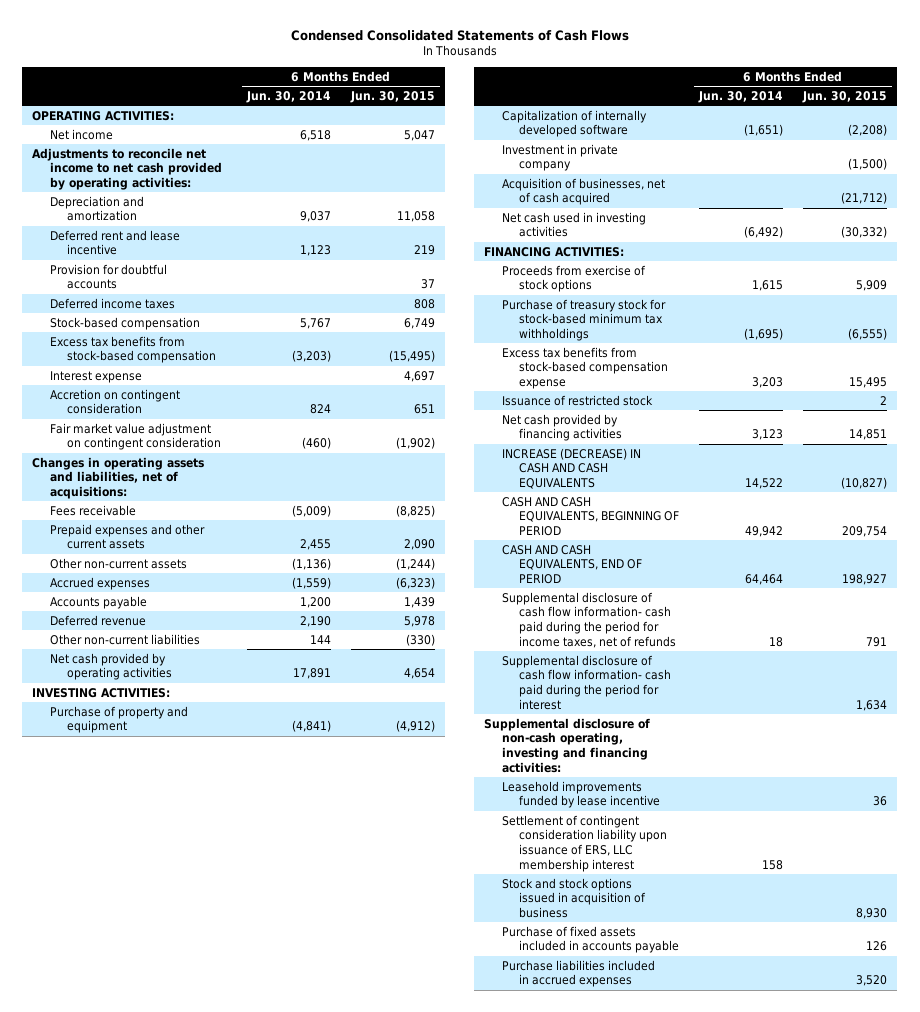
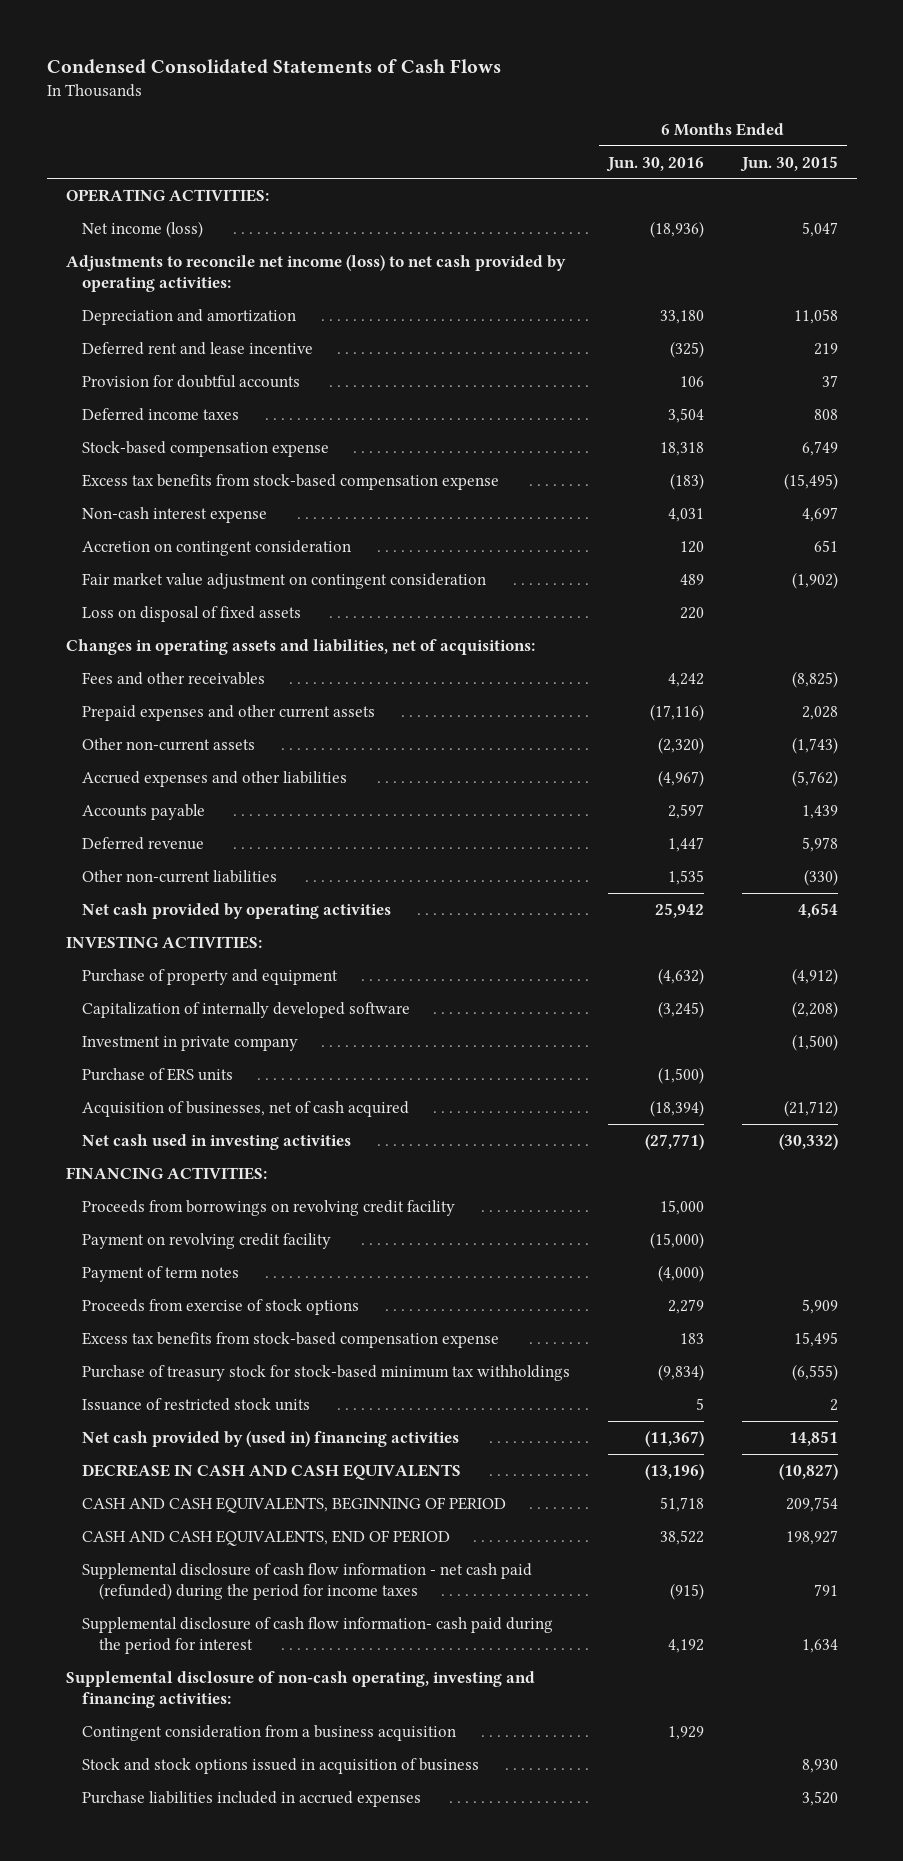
[246,90,332,103] Jun. 30, 2014 -> none
none -> [606,156,705,172] Jun. 30, 2016
[49,128,113,140] Net income -> [82,220,204,238] Net income (loss)
[32,147,222,191] Adjustments to reconcile net income to net cash provided by operating activities: -> [65,254,566,293] Adjustments to reconcile net income (loss) to net cash provided by operating activities:
[49,316,200,330] Stock-based compensation -> [82,440,330,457] Stock-based compensation expense
[49,335,217,364] Excess tax benefits from stock-based compensation -> [82,473,500,490] Excess tax benefits from stock-based compensation expense
[49,370,142,383] Interest expense -> [82,506,268,523] Non-cash interest expense
none -> [82,605,302,622] Loss on disposal of fixed assets
[49,504,136,516] Fees receivable -> [82,671,266,685] Fees and other receivables
[404,539,436,551] 2,090 -> [801,705,838,720] 2,028
[396,557,436,570] (1,244) -> [791,736,838,754] (1,743)
[49,576,150,590] Accrued expenses -> [82,770,348,787] Accrued expenses and other liabilities
[396,576,436,589] (6,323) -> [791,769,838,787] (5,762)
none -> [82,1067,234,1081] Purchase of ERS units
none -> [82,1199,456,1216] Proceeds from borrowings on revolving credit facility
none -> [82,1232,332,1249] Payment on revolving credit facility
none -> [82,1265,240,1282] Payment of term notes
[501,298,666,342] Purchase of treasury stock for stock-based minimum tax withholdings -> [82,1364,571,1381] Purchase of treasury stock for stock-based minimum tax withholdings
[501,394,653,406] Issuance of restricted stock -> [82,1397,311,1411] Issuance of restricted stock units
[501,413,623,442] Net cash provided by financing activities -> [82,1430,460,1447] Net cash provided by (used in) financing activities
[501,447,641,490] INCREASE (DECREASE) IN CASH AND CASH EQUIVALENTS -> [82,1463,462,1480] DECREASE IN CASH AND CASH EQUIVALENTS
[501,591,677,648] Supplemental disclosure of cash flow information- cash paid during the period for income taxes, net of refunds -> [82,1562,533,1601] Supplemental disclosure of cash flow information - net cash paid (refunded) during the period for income taxes
[501,780,661,809] Leasehold improvements funded by lease incentive -> none
[501,814,668,872] Settlement of contingent consideration liability upon issuance of ERS, LLC membership interest -> none
none -> [82,1724,457,1741] Contingent consideration from a business acquisition
[501,925,680,954] Purchase of fixed assets included in accounts payable -> none

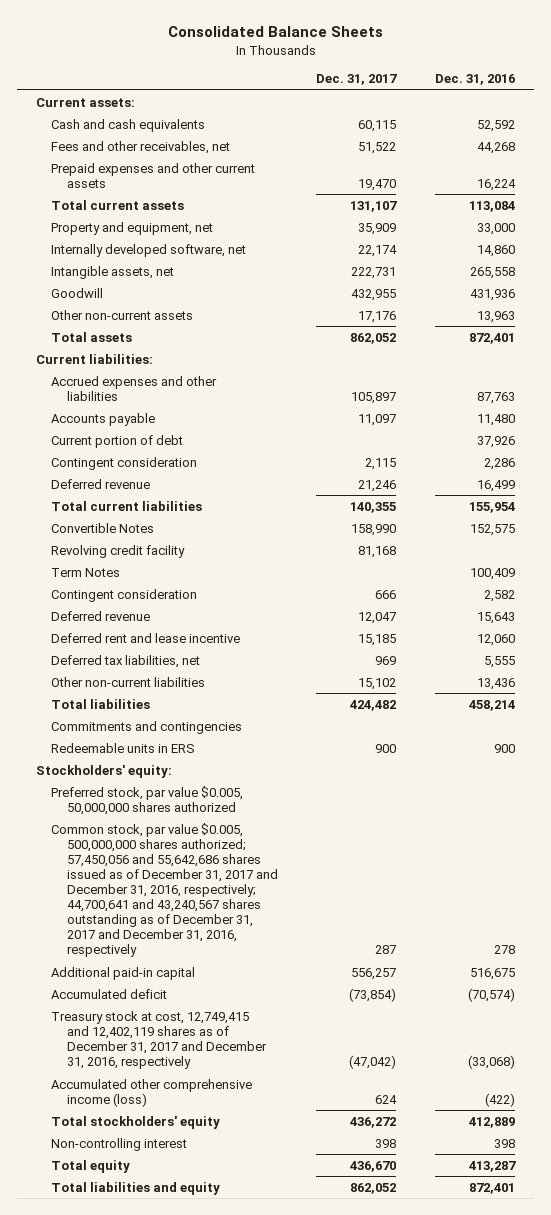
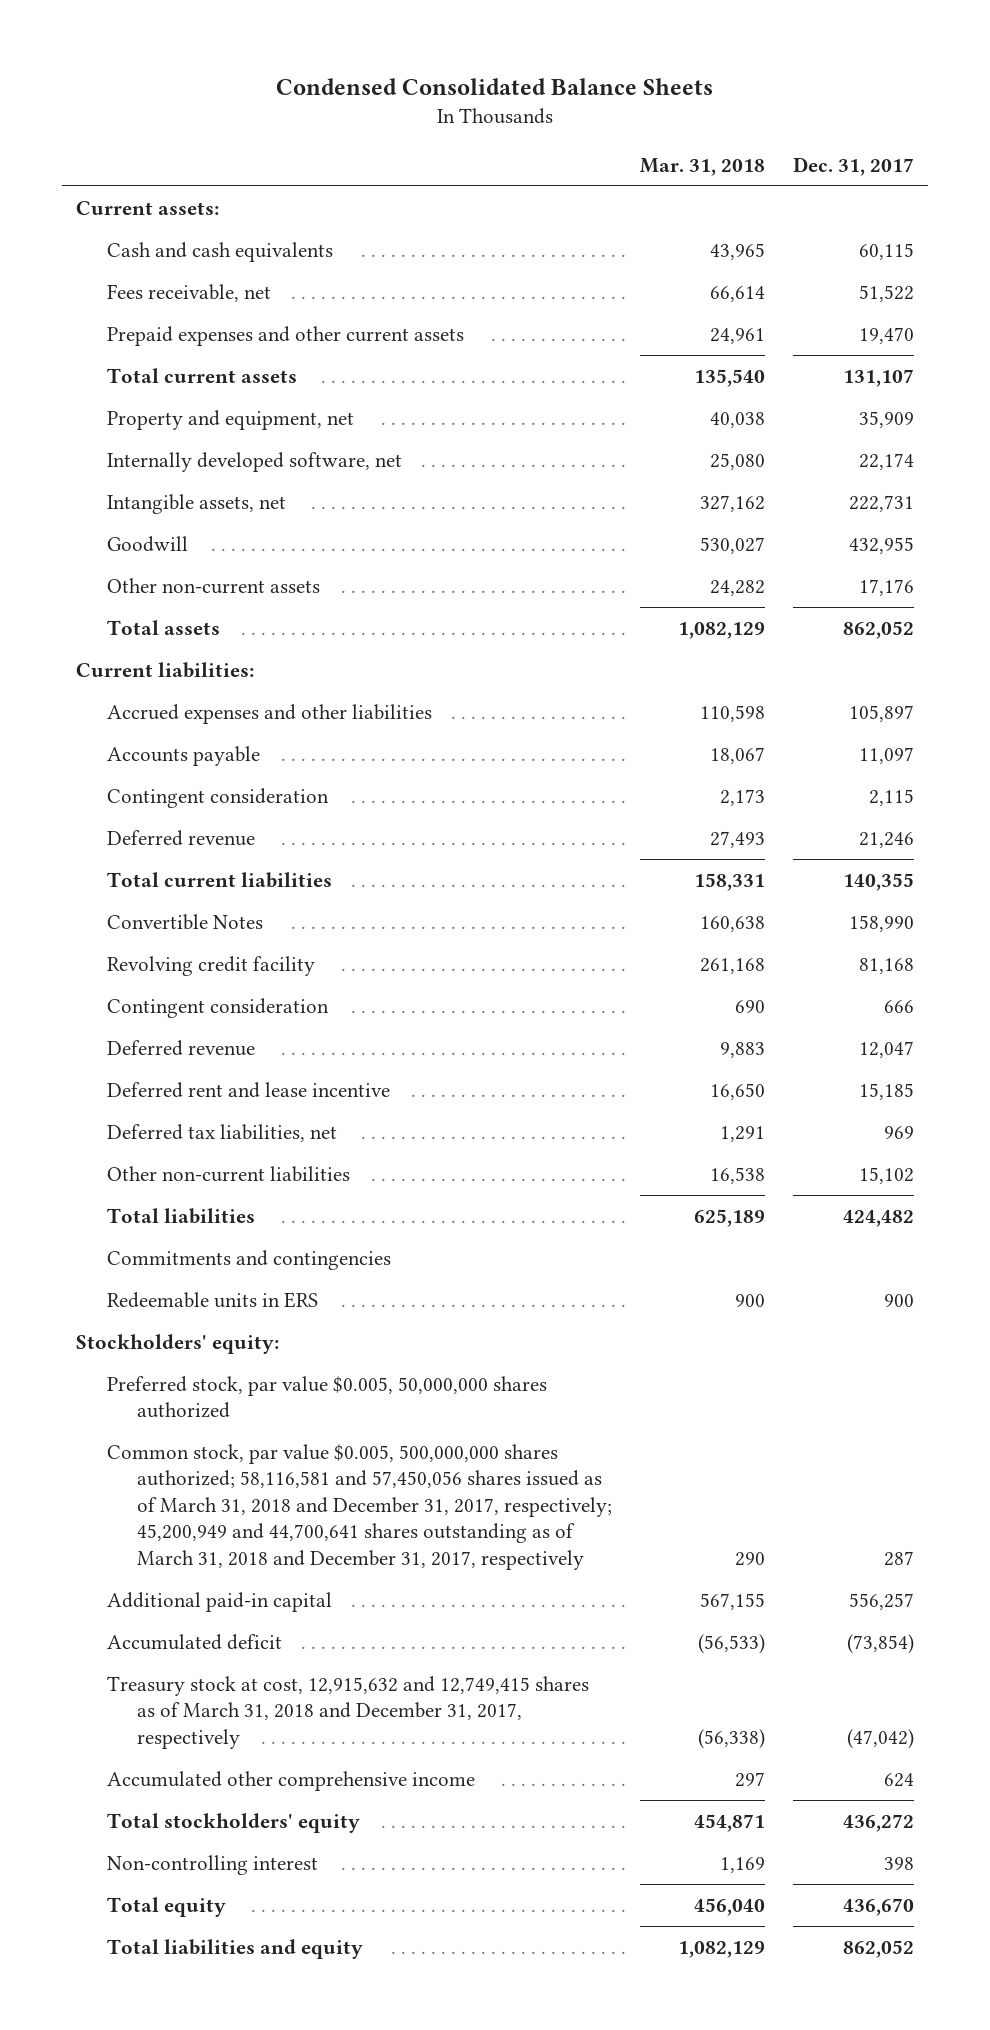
[167,26,383,38] Consolidated Balance Sheets -> [276,77,714,95] Condensed Consolidated Balance Sheets
[434,74,515,86] Dec. 31, 2016 -> none
none -> [640,157,766,176] Mar. 31, 2018
[51,140,231,154] Fees and other receivables, net -> [106,283,271,302] Fees receivable, net
[51,434,184,448] Current portion of debt -> none
[51,567,121,577] Term Notes -> none
[51,822,278,958] Common stock, par value $0.005, 500,000,000 shares authorized; 57,450,056 and 55,642,686 shares issued as of December 31, 2017 and December 31, 2016, respectively; 44,700,641 and 43,240,567 shares outstanding as of December 31, 2017 and December 31, 2016, respectively -> [106,1443,613,1570] Common stock, par value $0.005, 500,000,000 shares authorized; 58,116,581 and 57,450,056 shares issued as of March 31, 2018 and December 31, 2017, respectively; 45,200,949 and 44,700,641 shares outstanding as of March 31, 2018 and December 31, 2017, respectively
[51,1010,267,1069] Treasury stock at cost, 12,749,415 and 12,402,119 shares as of December 31, 2017 and December 31, 2016, respectively -> [106,1675,589,1749] Treasury stock at cost, 12,915,632 and 12,749,415 shares as of March 31, 2018 and December 31, 2017, respectively
[51,1078,253,1107] Accumulated other comprehensive income (loss) -> [106,1770,475,1791] Accumulated other comprehensive income

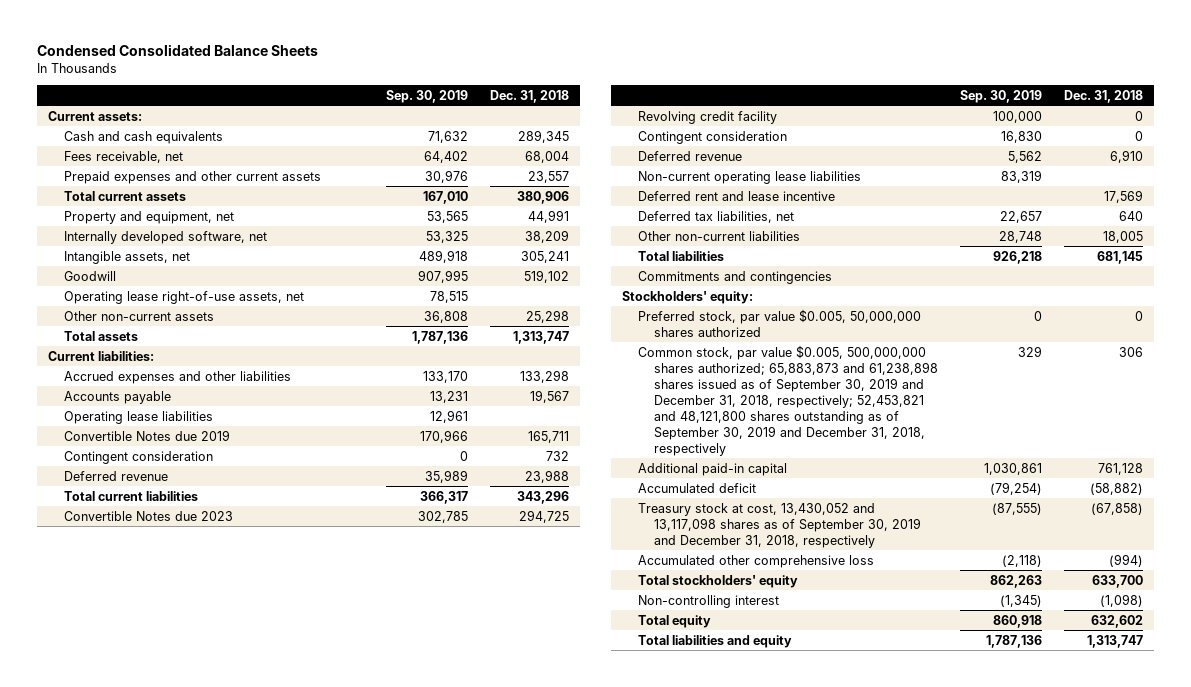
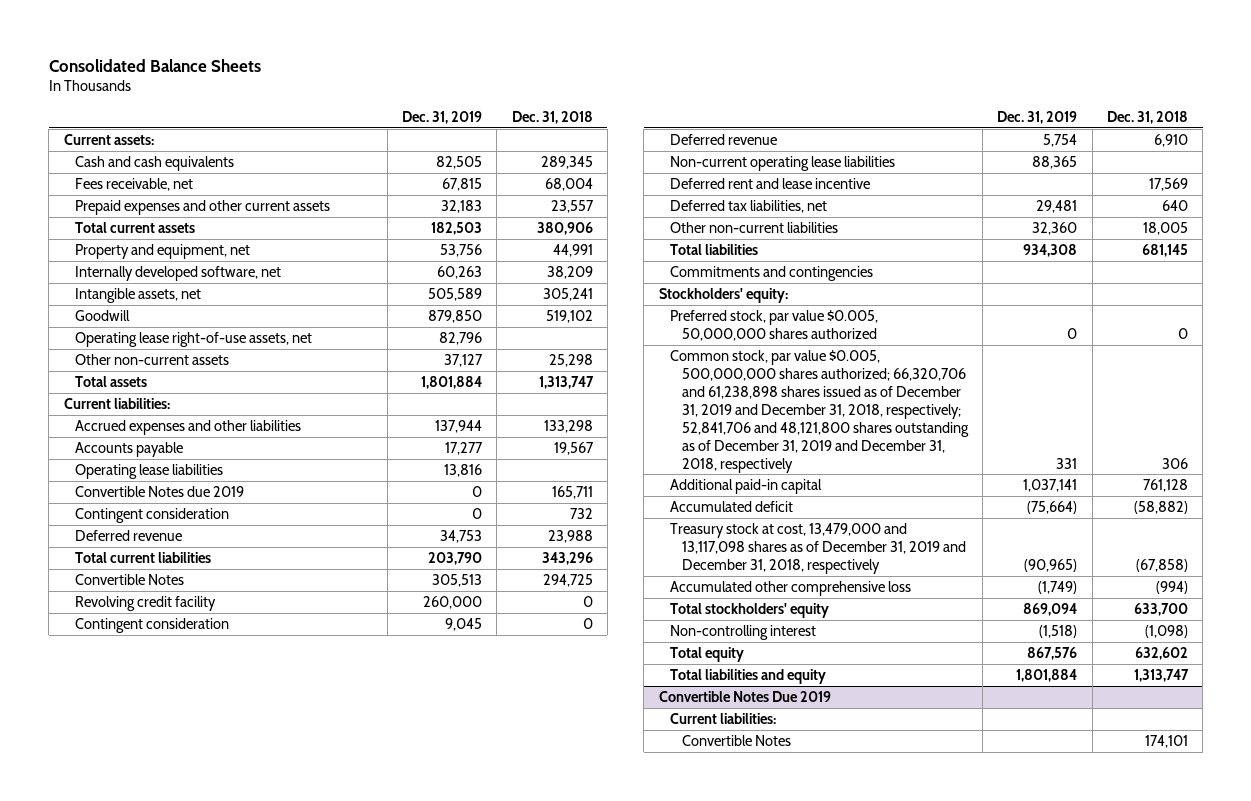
[37,44,319,57] Condensed Consolidated Balance Sheets -> [48,58,261,72] Consolidated Balance Sheets
[386,89,469,103] Sep. 30, 2019 -> none
none -> [402,110,483,124] Dec. 31, 2019
[64,510,234,521] Convertible Notes due 2023 -> [75,573,185,585] Convertible Notes
[637,344,938,456] Common stock, par value $0.005, 500,000,000 shares authorized; 65,883,873 and 61,238,898 shares issued as of September 30, 2019 and December 31, 2018, respectively; 52,453,821 and 48,121,800 shares outstanding as of September 30, 2019 and December 31, 2018, respectively -> [670,349,969,473] Common stock, par value $0.005, 500,000,000 shares authorized; 66,320,706 and 61,238,898 shares issued as of December 31, 2019 and December 31, 2018, respectively; 52,841,706 and 48,121,800 shares outstanding as of December 31, 2019 and December 31, 2018, respectively
[637,502,921,548] Treasury stock at cost, 13,430,052 and 13,117,098 shares as of September 30, 2019 and December 31, 2018, respectively -> [670,522,966,574] Treasury stock at cost, 13,479,000 and 13,117,098 shares as of December 31, 2019 and December 31, 2018, respectively
none -> [658,690,831,702] Convertible Notes Due 2019
none -> [670,712,777,724] Current liabilities:
none -> [681,734,791,746] Convertible Notes

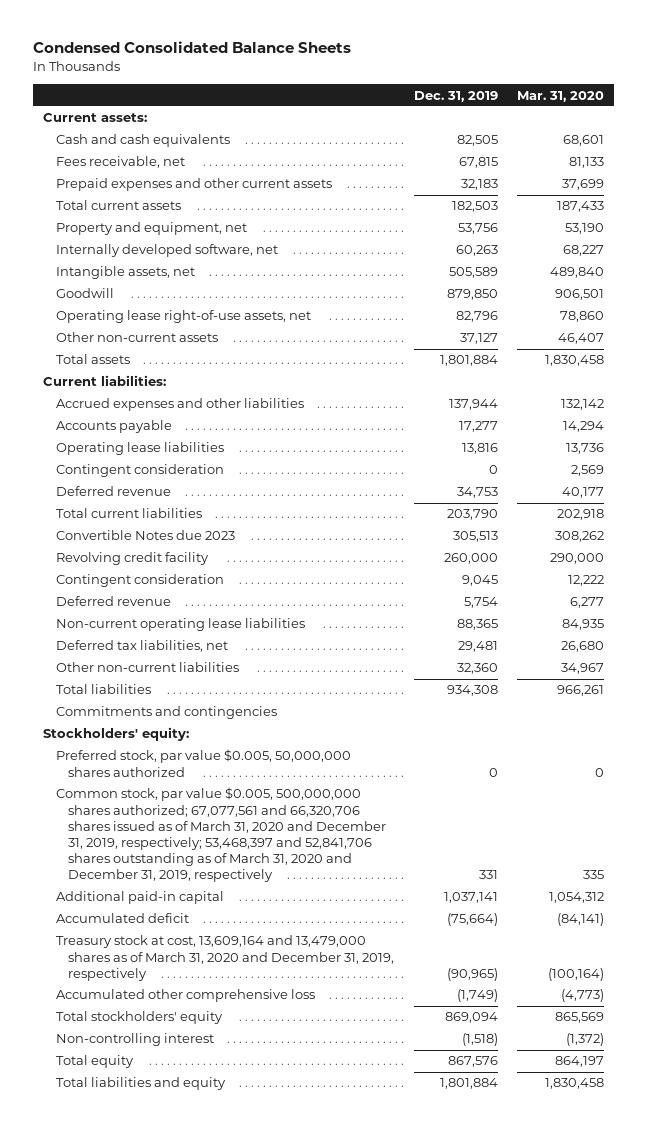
[48,58,261,72] Consolidated Balance Sheets -> [33,41,352,54] Condensed Consolidated Balance Sheets
[511,110,593,124] Dec. 31, 2018 -> none
none -> [516,90,604,102] Mar. 31, 2020
[75,485,245,497] Convertible Notes due 2019 -> none
[75,573,185,585] Convertible Notes -> [55,530,235,541] Convertible Notes due 2023
[670,177,871,189] Deferred rent and lease incentive -> none
[670,349,969,473] Common stock, par value $0.005, 500,000,000 shares authorized; 66,320,706 and 61,238,898 shares issued as of December 31, 2019 and December 31, 2018, respectively; 52,841,706 and 48,121,800 shares outstanding as of December 31, 2019 and December 31, 2018, respectively -> [55,787,387,883] Common stock, par value $0.005, 500,000,000 shares authorized; 67,077,561 and 66,320,706 shares issued as of March 31, 2020 and December 31, 2019, respectively; 53,468,397 and 52,841,706 shares outstanding as of March 31, 2020 and December 31, 2019, respectively
[670,522,966,574] Treasury stock at cost, 13,479,000 and 13,117,098 shares as of December 31, 2019 and December 31, 2018, respectively -> [55,935,395,981] Treasury stock at cost, 13,609,164 and 13,479,000 shares as of March 31, 2020 and December 31, 2019, respectively
[658,690,831,702] Convertible Notes Due 2019 -> none
[670,712,777,724] Current liabilities: -> none
[681,734,791,746] Convertible Notes -> none

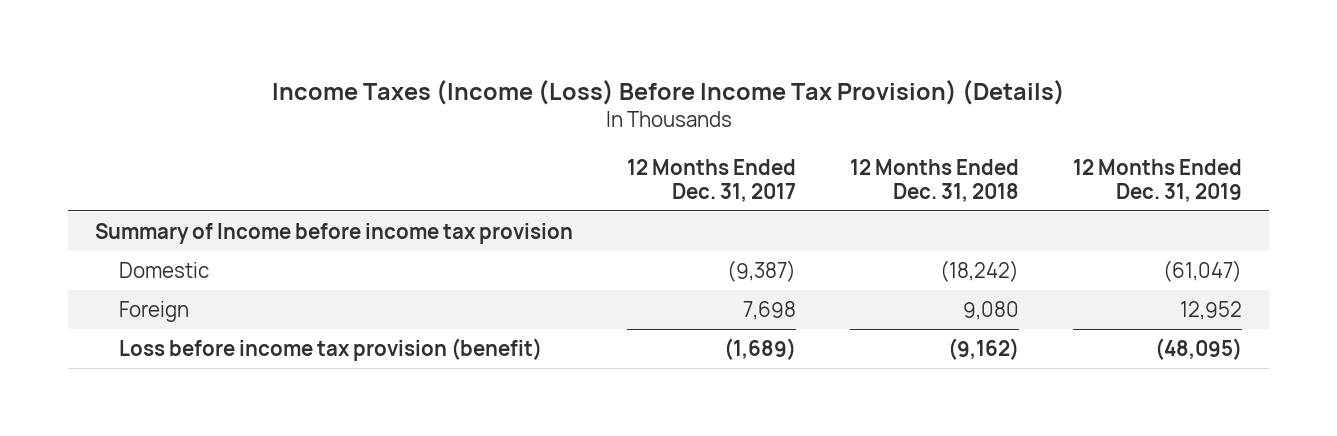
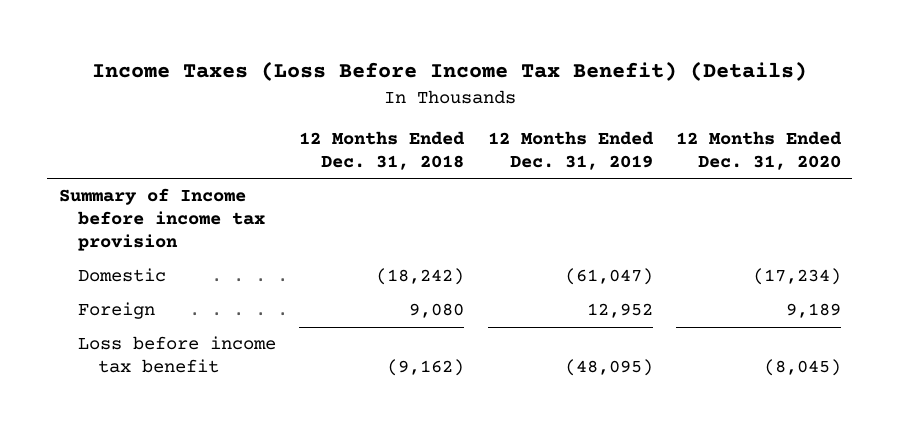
[271,79,1065,105] Income Taxes (Income (Loss) Before Income Tax Provision) (Details) -> [91,60,807,81] Income Taxes (Loss Before Income Tax Benefit) (Details)
[626,158,796,202] 12 Months Ended Dec. 31, 2017 -> none
none -> [675,131,842,170] 12 Months Ended Dec. 31, 2020
[119,337,543,361] Loss before income tax provision (benefit) -> [78,336,277,374] Loss before income tax benefit

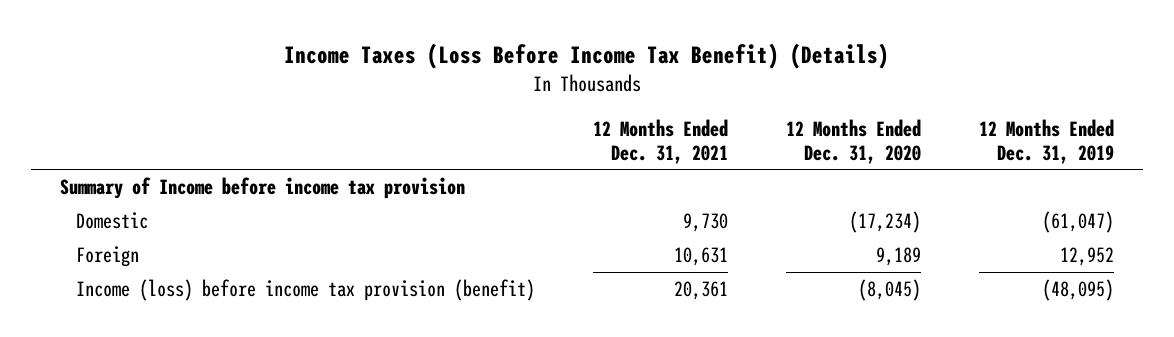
[299,131,466,170] 12 Months Ended Dec. 31, 2018 -> none
none -> [592,118,728,164] 12 Months Ended Dec. 31, 2021
[78,336,277,374] Loss before income tax benefit -> [75,279,535,302] Income (loss) before income tax provision (benefit)

